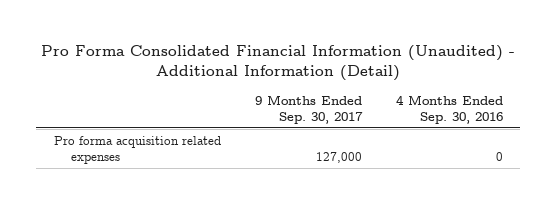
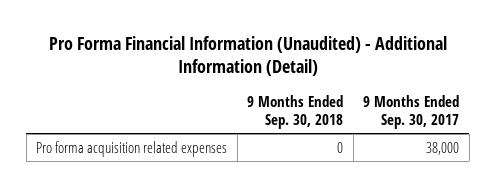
[41,45,516,82] Pro Forma Consolidated Financial Information (Unaudited) - Additional Information (Detail) -> [48,35,447,77] Pro Forma Financial Information (Unaudited) - Additional Information (Detail)
[395,95,503,124] 4 Months Ended Sep. 30, 2016 -> none
none -> [247,95,344,130] 9 Months Ended Sep. 30, 2018
[315,151,362,163] 127,000 -> [426,141,460,155] 38,000

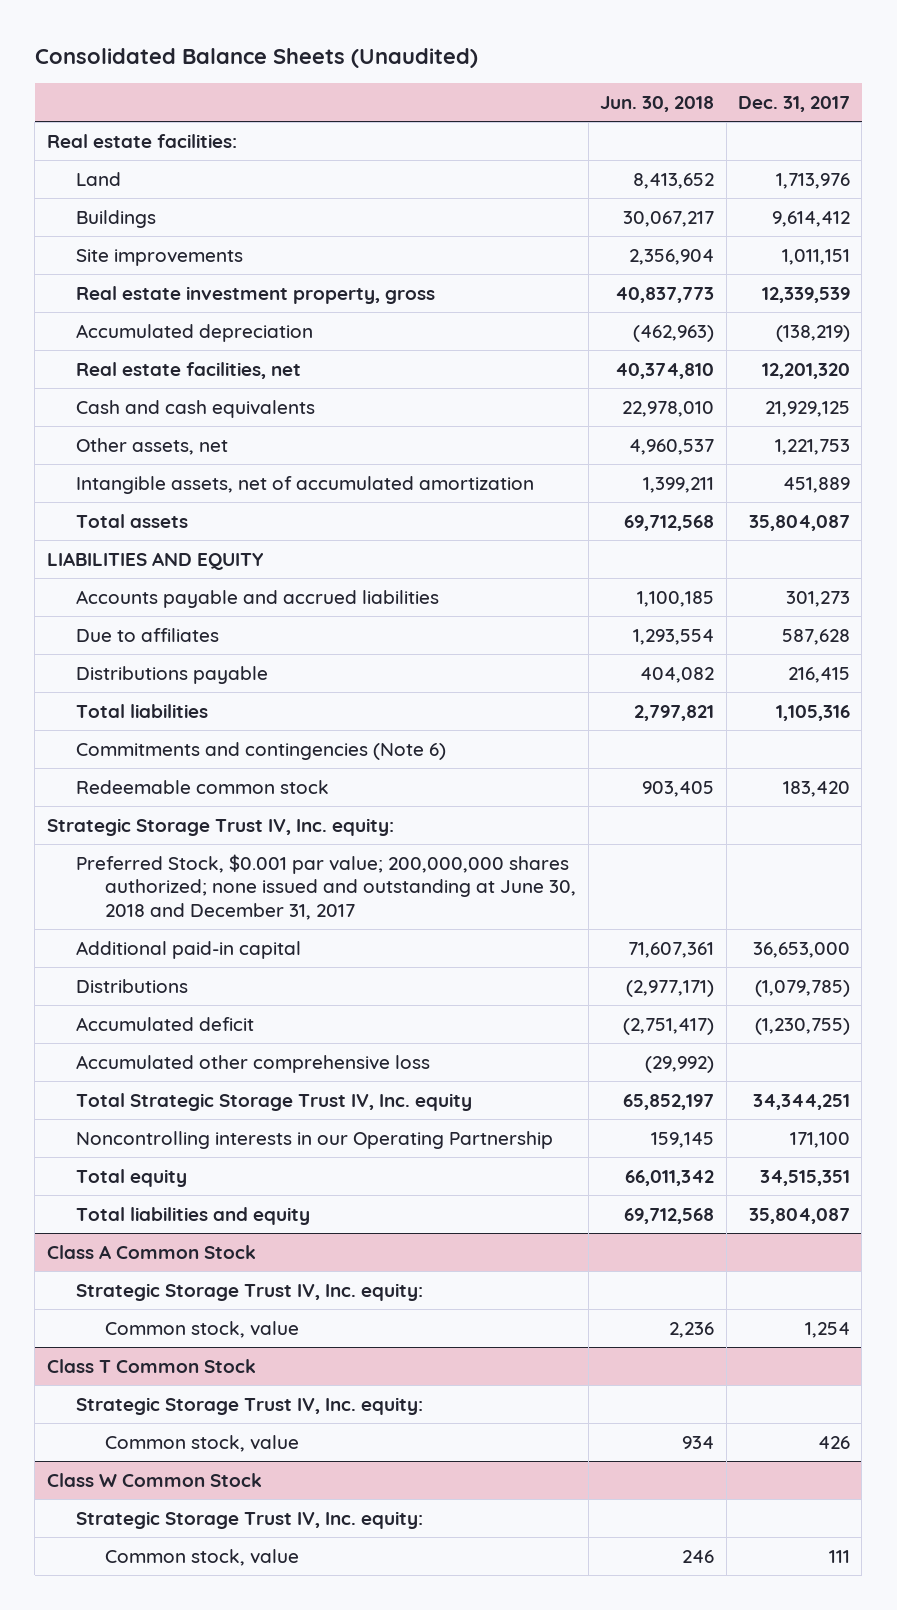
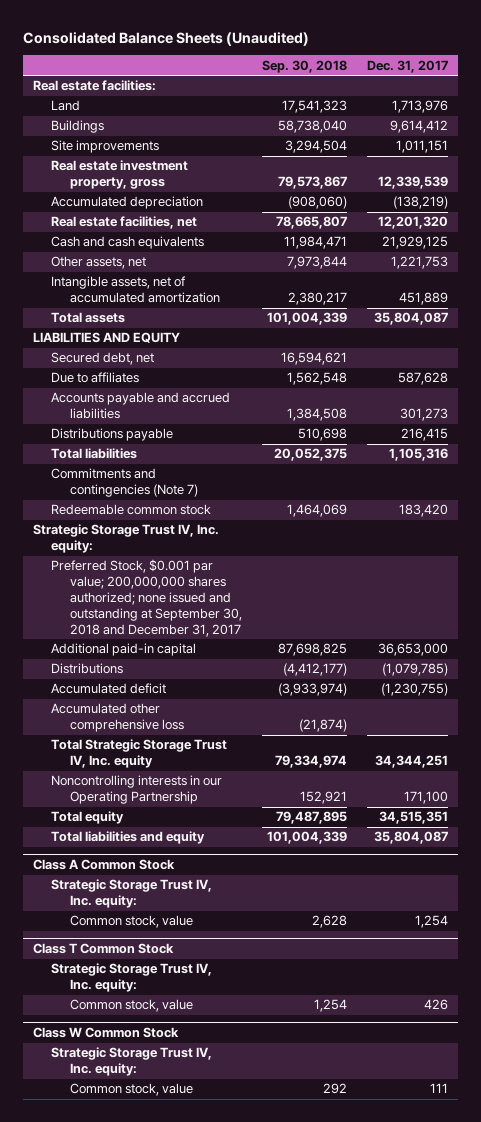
[600,96,715,113] Jun. 30, 2018 -> none
none -> [261,59,347,73] Sep. 30, 2018
none -> [51,352,155,366] Secured debt, net
[76,589,440,608] Accounts payable and accrued liabilities -> [51,392,231,420] Accounts payable and accrued liabilities
[76,741,447,760] Commitments and contingencies (Note 6) -> [51,468,198,498] Commitments and contingencies (Note 7)
[76,853,577,921] Preferred Stock, $0.001 par value; 200,000,000 shares authorized; none issued and outstanding at June 30, 2018 and December 31, 2017 -> [51,559,242,637] Preferred Stock, $0.001 par value; 200,000,000 shares authorized; none issued and outstanding at September 30, 2018 and December 31, 2017

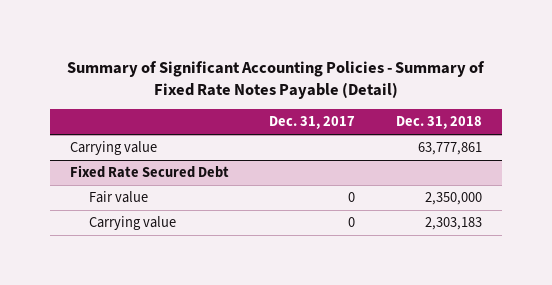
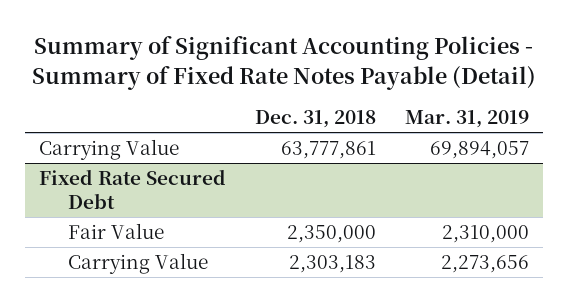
[269,116,356,130] Dec. 31, 2017 -> none
none -> [404,110,529,129] Mar. 31, 2019
[70,141,158,156] Carrying value -> [39,138,180,160] Carrying Value
[88,191,148,204] Fair value -> [68,222,165,239] Fair Value
[88,216,176,231] Carrying value -> [68,252,209,274] Carrying Value

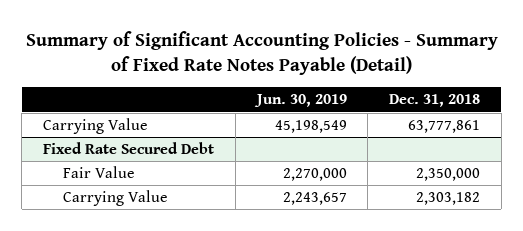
[404,110,529,129] Mar. 31, 2019 -> none
none -> [253,94,347,108] Jun. 30, 2019
[288,254,376,273] 2,303,183 -> [416,192,481,206] 2,303,182

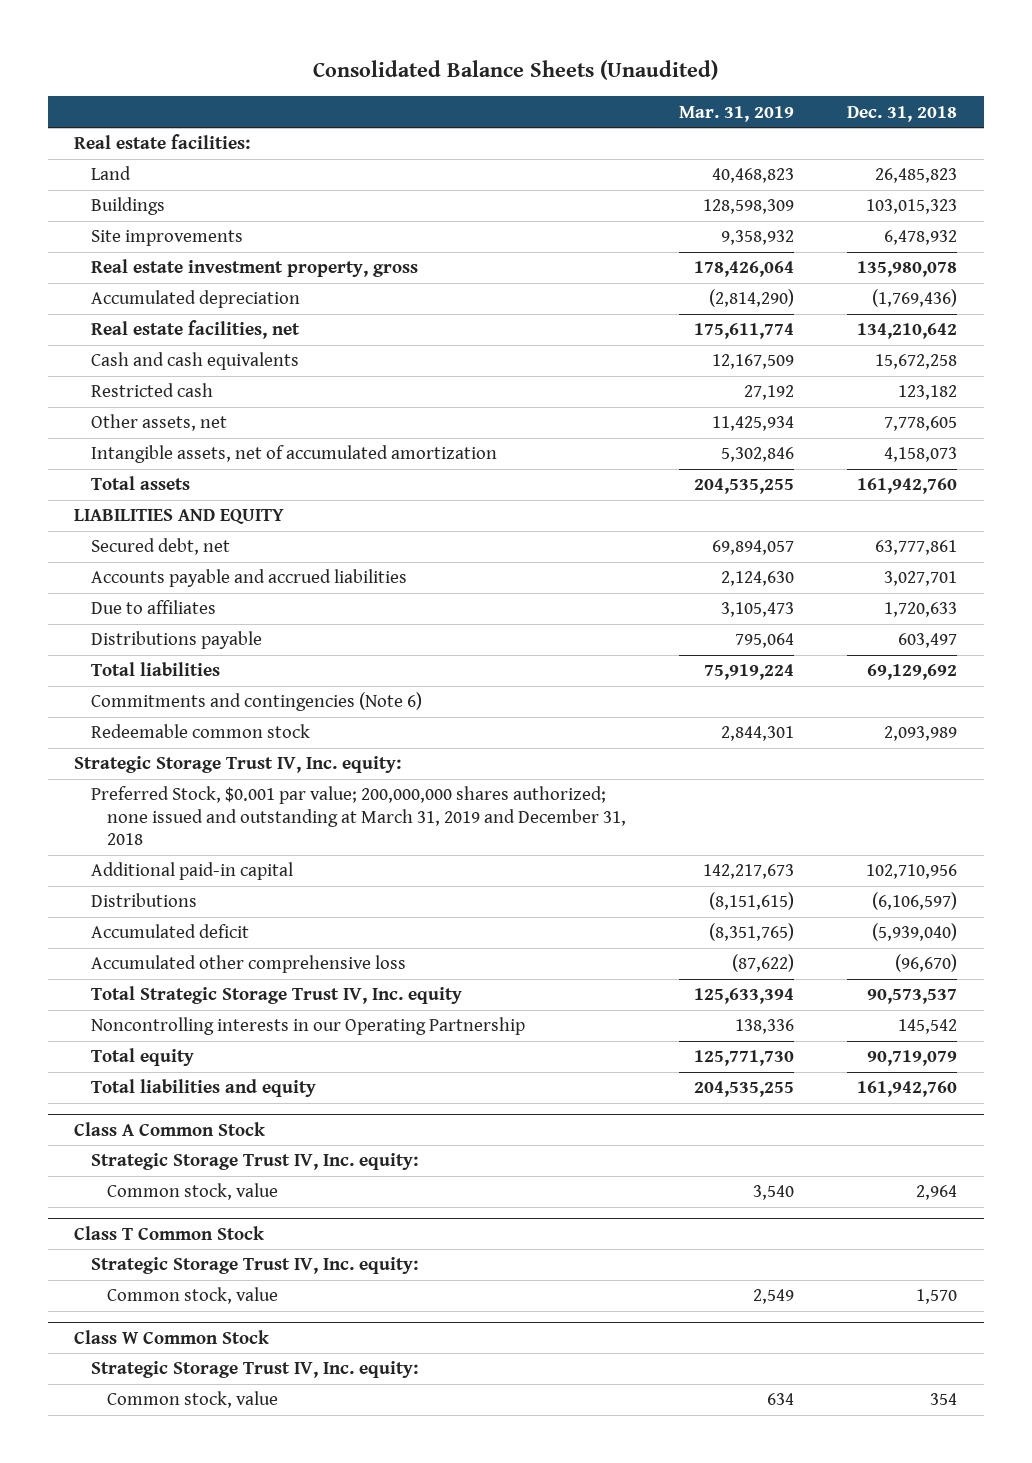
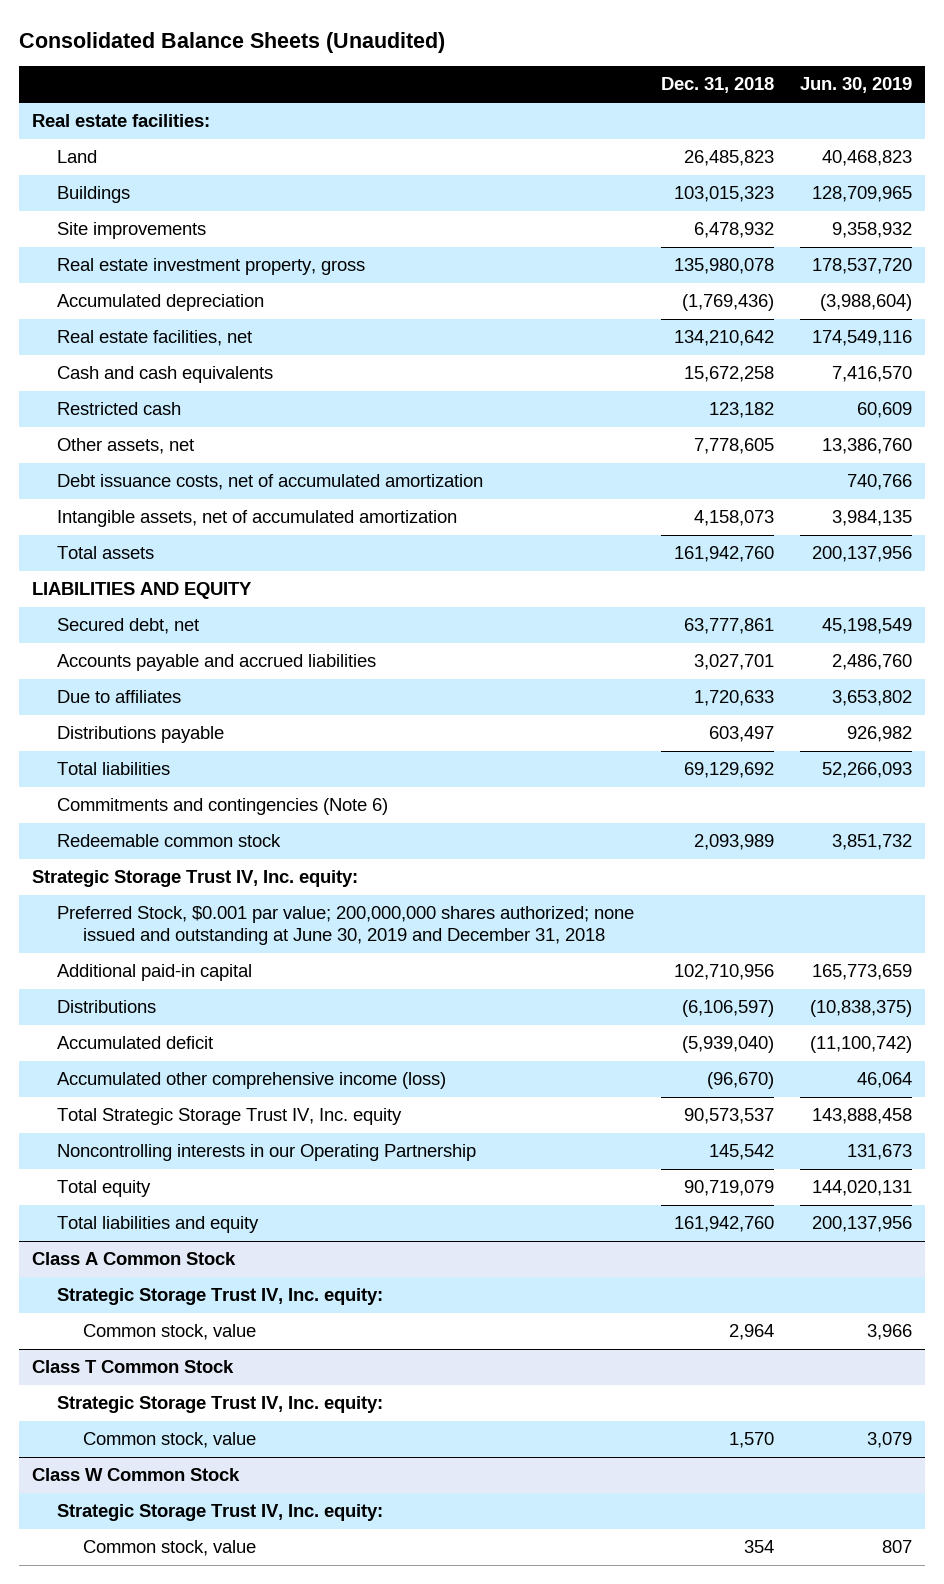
[679,105,795,122] Mar. 31, 2019 -> none
none -> [800,77,913,94] Jun. 30, 2019
none -> [57,474,484,491] Debt issuance costs, net of accumulated amortization
[90,786,627,845] Preferred Stock, $0.001 par value; 200,000,000 shares authorized; none issued and outstanding at March 31, 2019 and December 31, 2018 -> [57,906,635,945] Preferred Stock, $0.001 par value; 200,000,000 shares authorized; none issued and outstanding at June 30, 2019 and December 31, 2018
[90,955,406,974] Accumulated other comprehensive loss -> [57,1072,447,1090] Accumulated other comprehensive income (loss)

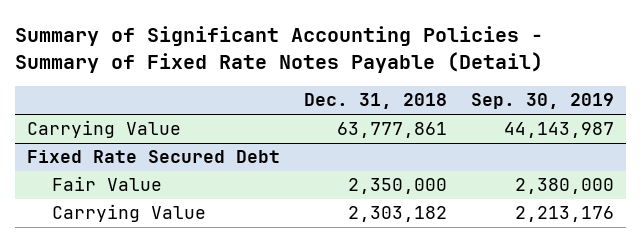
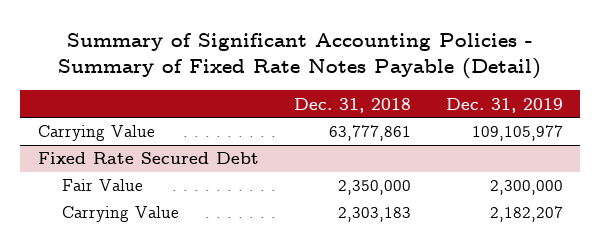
[470,93,614,110] Sep. 30, 2019 -> none
none -> [445,97,563,113] Dec. 31, 2019
[347,206,447,223] 2,303,182 -> [337,207,411,223] 2,303,183

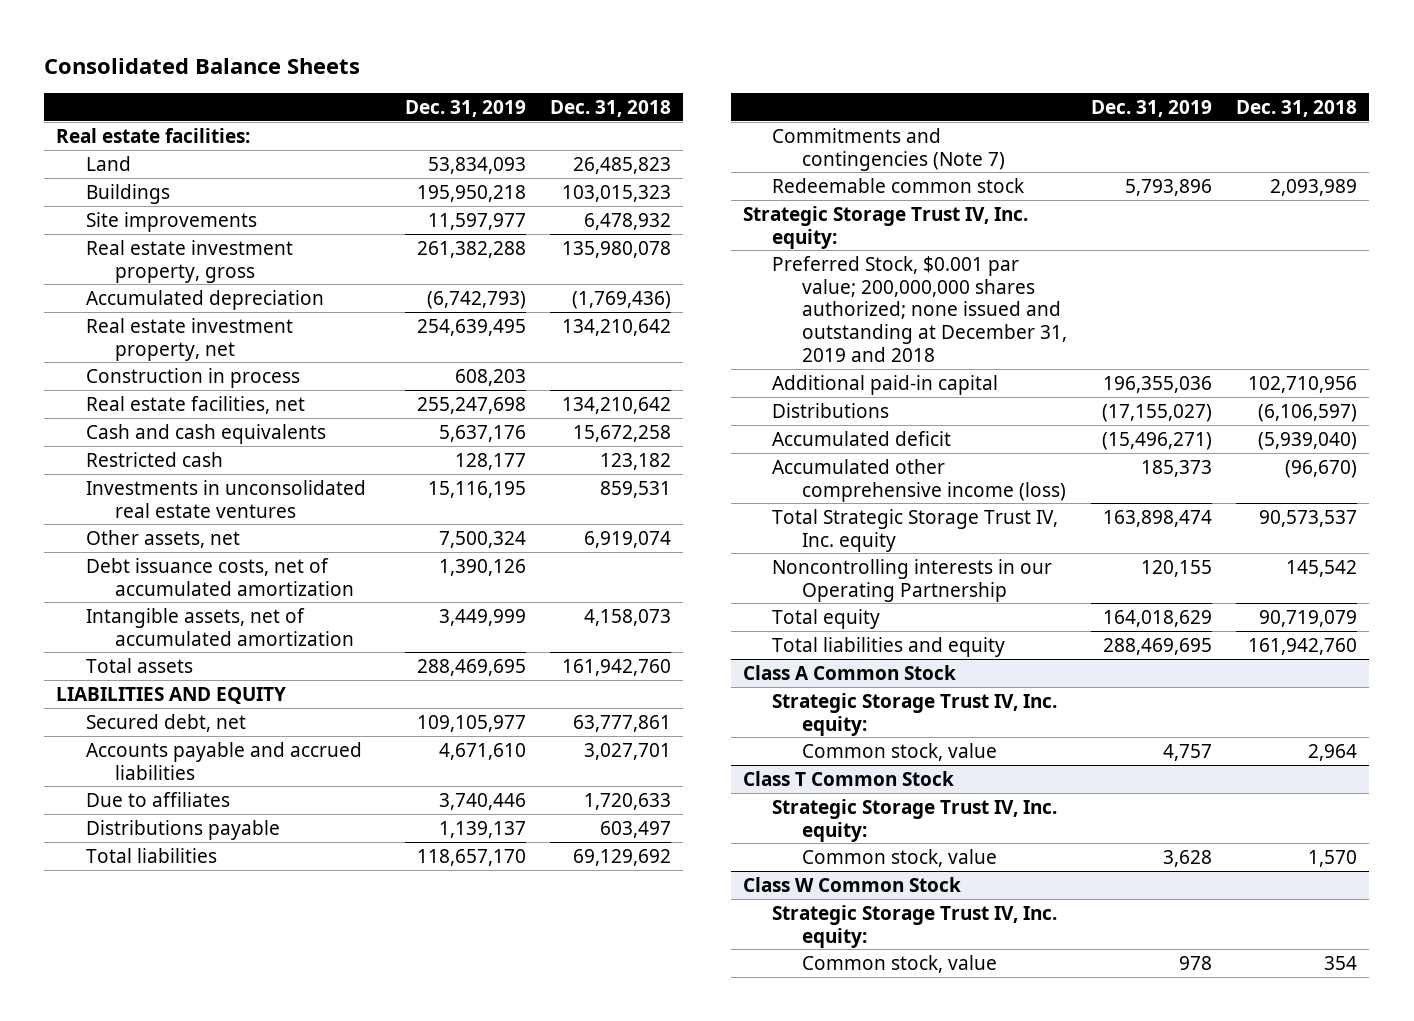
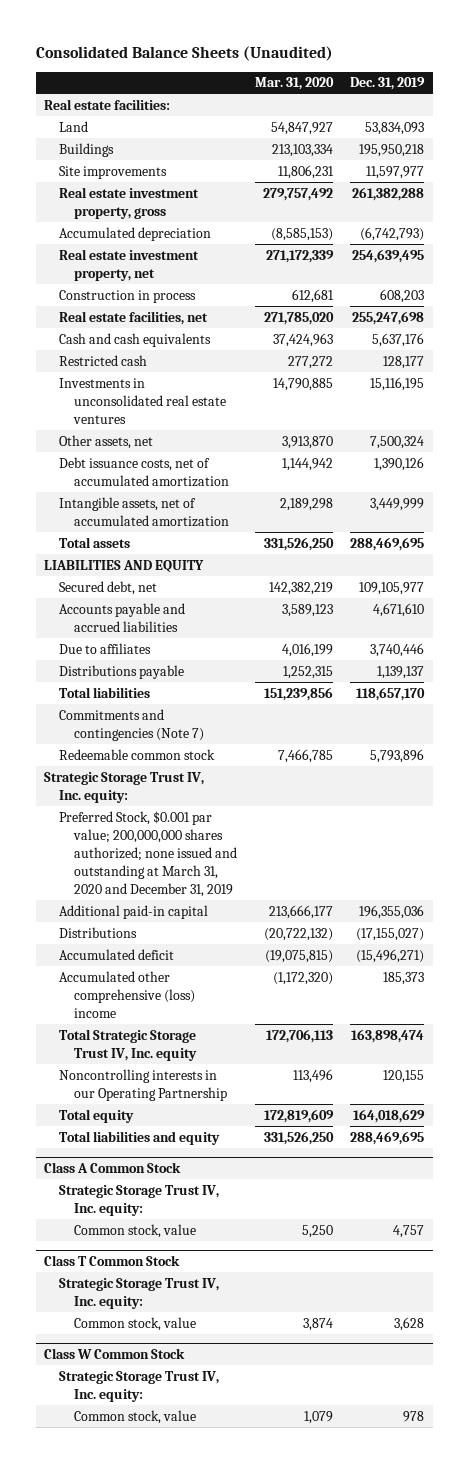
[44,57,361,74] Consolidated Balance Sheets -> [35,45,333,61] Consolidated Balance Sheets (Unaudited)
[549,99,671,117] Dec. 31, 2018 -> none
none -> [254,77,334,91] Mar. 31, 2020
[772,255,1067,363] Preferred Stock, $0.001 par value; 200,000,000 shares authorized; none issued and outstanding at December 31, 2019 and 2018 -> [59,810,238,897] Preferred Stock, $0.001 par value; 200,000,000 shares authorized; none issued and outstanding at March 31, 2020 and December 31, 2019
[772,458,1066,502] Accumulated other comprehensive income (loss) -> [59,970,196,1018] Accumulated other comprehensive (loss) income

